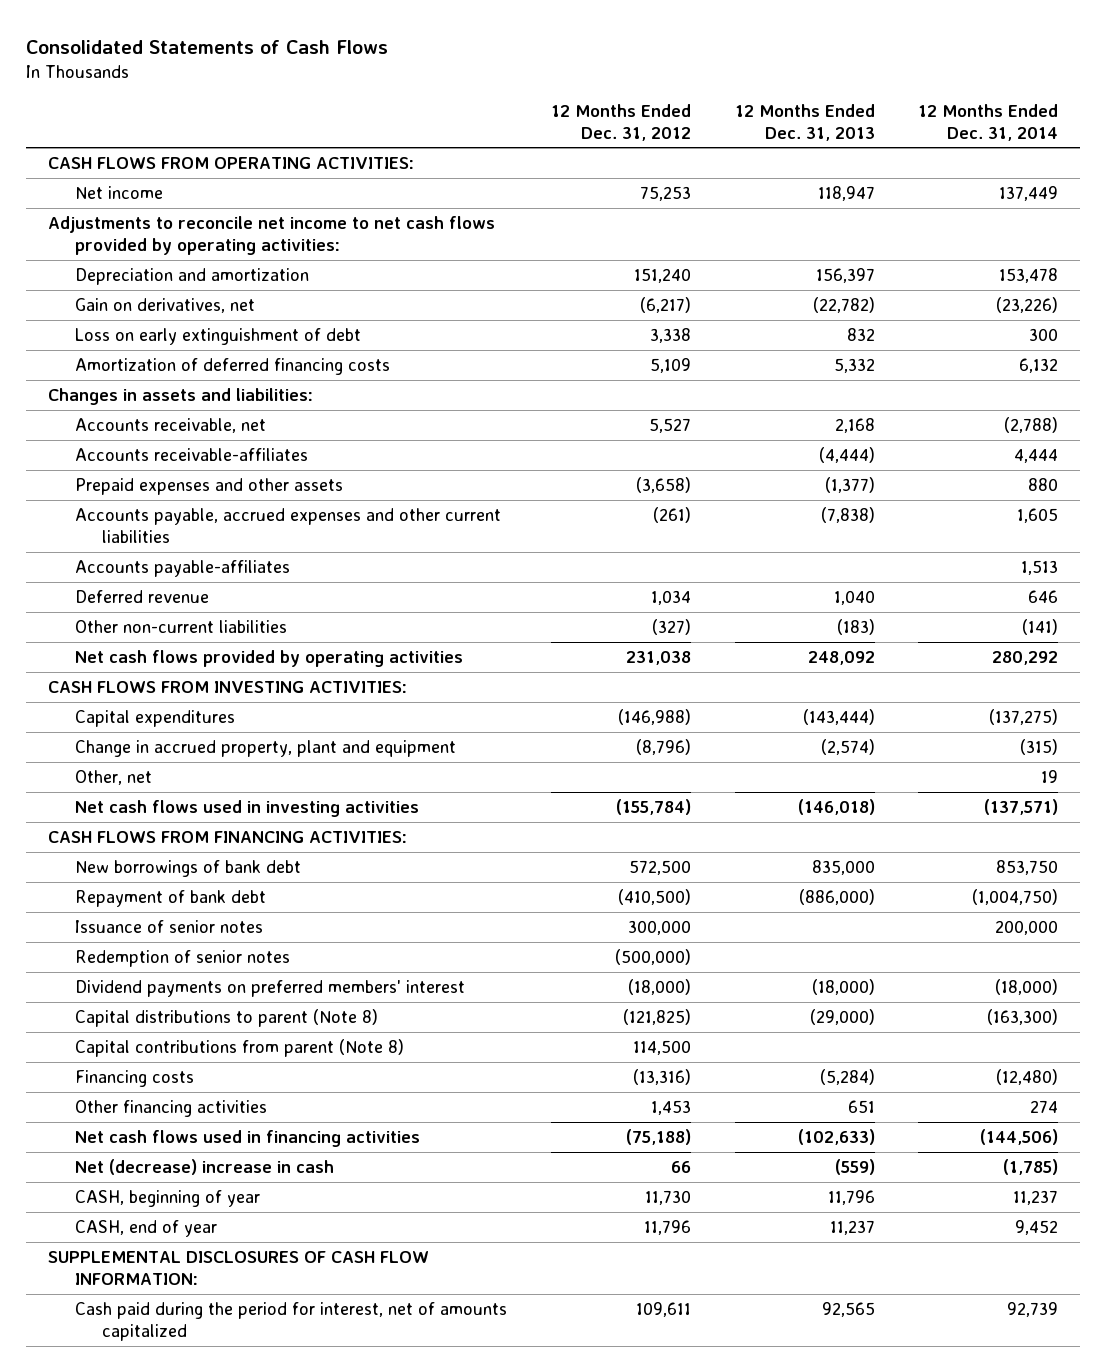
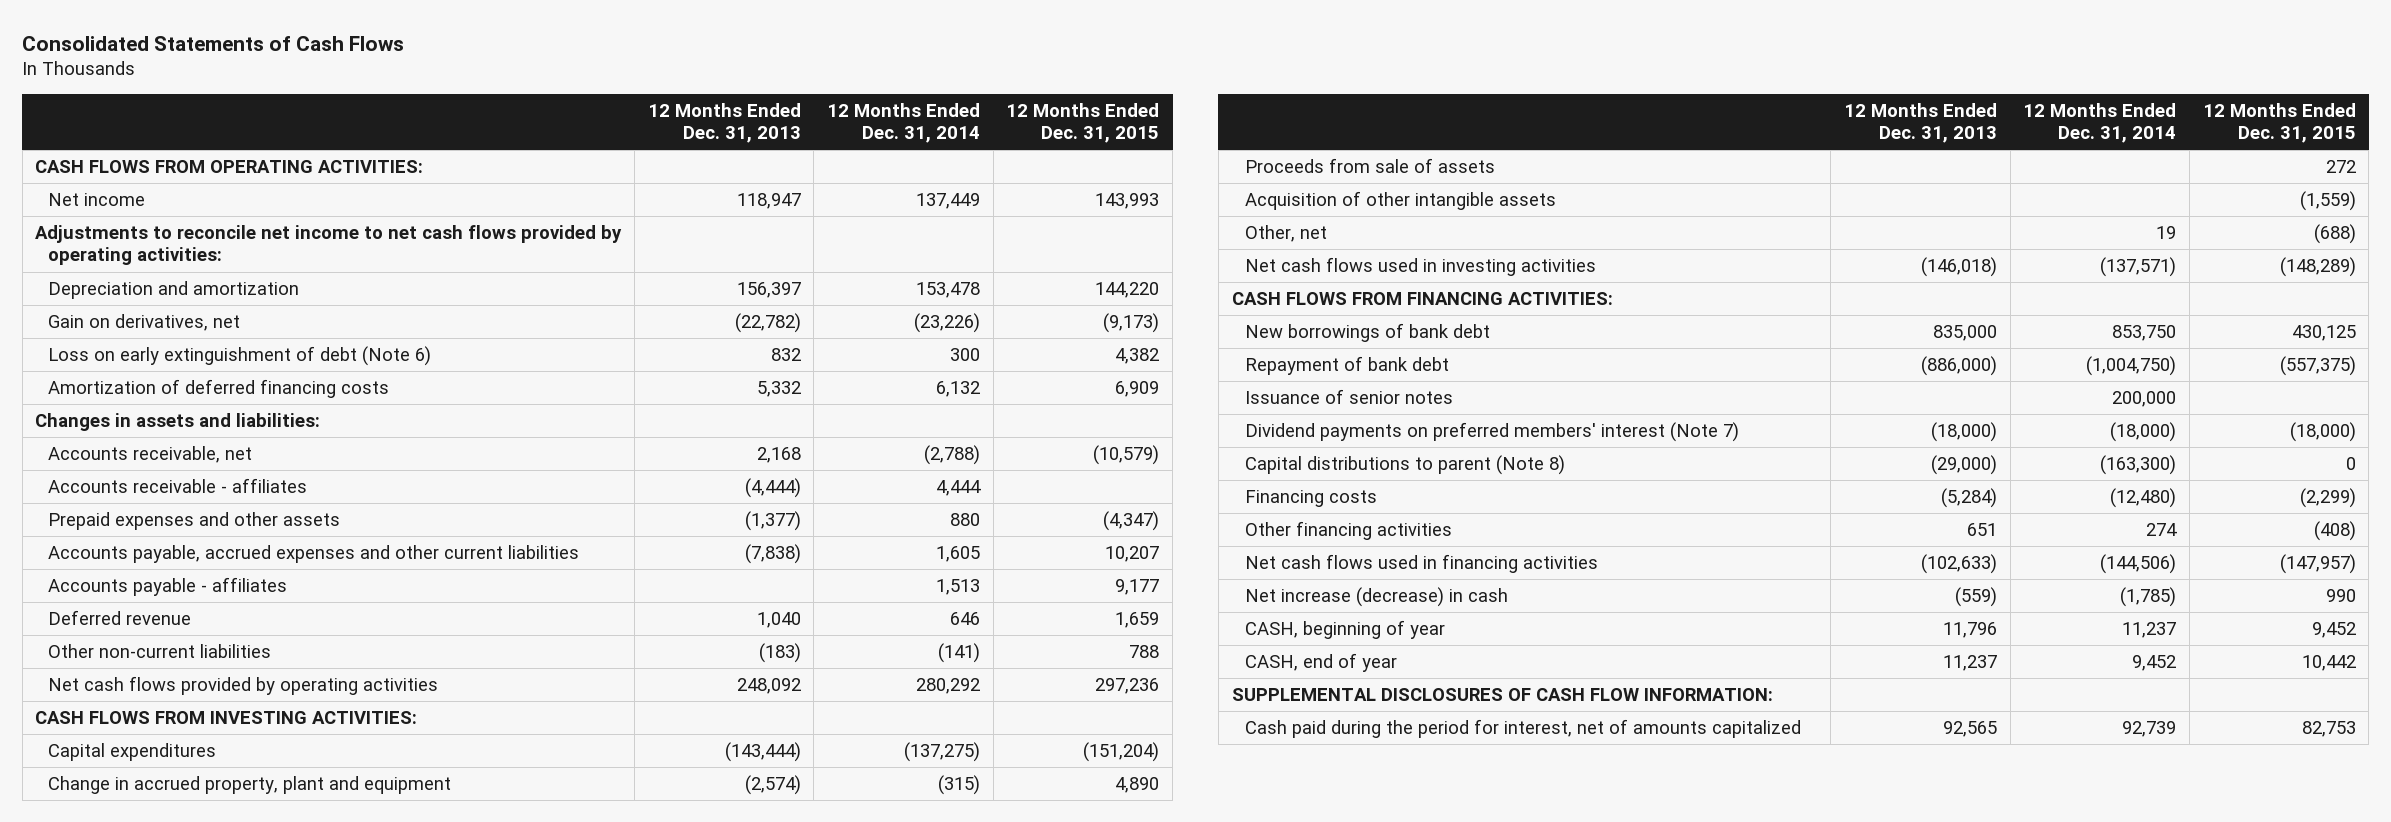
[551,103,692,141] 12 Months Ended Dec. 31, 2012 -> none
none -> [1006,102,1160,144] 12 Months Ended Dec. 31, 2015
[75,327,362,345] Loss on early extinguishment of debt -> [48,346,432,367] Loss on early extinguishment of debt (Note 6)
[75,447,309,461] Accounts receivable-affiliates -> [48,478,308,494] Accounts receivable - affiliates
[75,559,291,577] Accounts payable-affiliates -> [48,577,288,597] Accounts payable - affiliates
none -> [1244,158,1495,174] Proceeds from sale of assets
none -> [1244,191,1556,211] Acquisition of other intangible assets
[75,949,291,967] Redemption of senior notes -> none
[75,979,466,997] Dividend payments on preferred members' interest -> [1244,422,1739,443] Dividend payments on preferred members' interest (Note 7)
[75,1038,405,1057] Capital contributions from parent (Note 8) -> none
[75,1158,335,1175] Net (decrease) increase in cash -> [1244,587,1508,608] Net increase (decrease) in cash

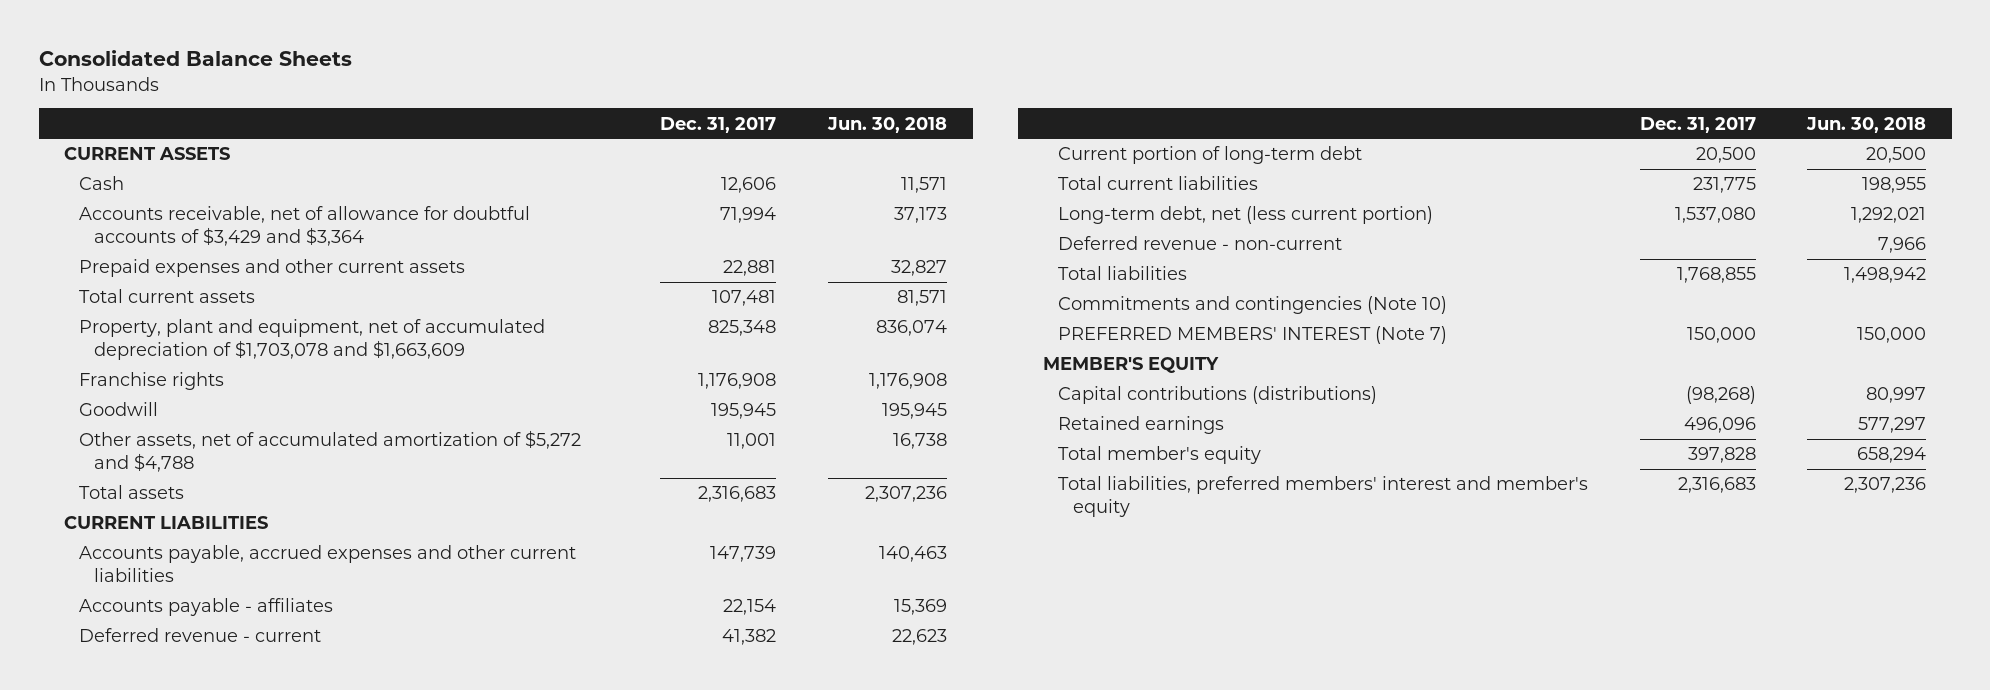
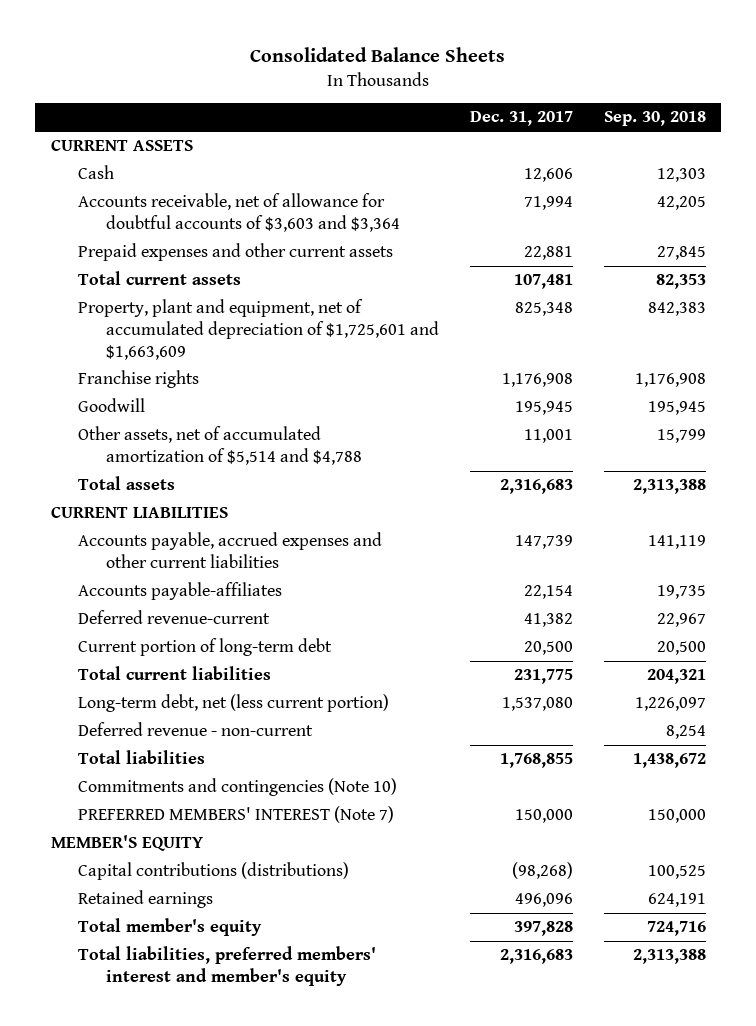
[827,116,948,133] Jun. 30, 2018 -> none
none -> [603,111,706,127] Sep. 30, 2018
[78,206,530,247] Accounts receivable, net of allowance for doubtful accounts of $3,429 and $3,364 -> [78,193,400,233] Accounts receivable, net of allowance for doubtful accounts of $3,603 and $3,364
[78,319,545,361] Property, plant and equipment, net of accumulated depreciation of $1,703,078 and $1,663,609 -> [78,299,439,360] Property, plant and equipment, net of accumulated depreciation of $1,725,601 and $1,663,609
[78,430,581,473] Other assets, net of accumulated amortization of $5,272 and $4,788 -> [78,426,362,466] Other assets, net of accumulated amortization of $5,514 and $4,788
[78,598,333,617] Accounts payable - affiliates -> [78,582,283,601] Accounts payable-affiliates
[78,628,321,643] Deferred revenue - current -> [78,610,271,625] Deferred revenue-current

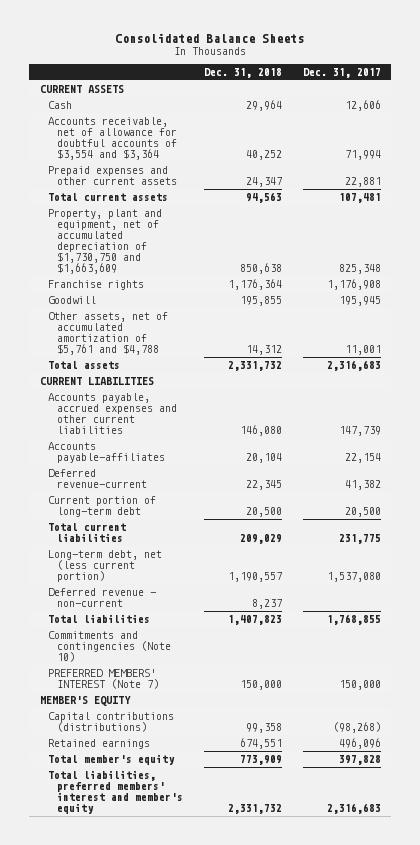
[603,111,706,127] Sep. 30, 2018 -> none
none -> [203,67,282,78] Dec. 31, 2018
[78,193,400,233] Accounts receivable, net of allowance for doubtful accounts of $3,603 and $3,364 -> [48,117,177,161] Accounts receivable, net of allowance for doubtful accounts of $3,554 and $3,364
[78,299,439,360] Property, plant and equipment, net of accumulated depreciation of $1,725,601 and $1,663,609 -> [48,209,163,275] Property, plant and equipment, net of accumulated depreciation of $1,730,750 and $1,663,609
[78,426,362,466] Other assets, net of accumulated amortization of $5,514 and $4,788 -> [48,312,169,356] Other assets, net of accumulated amortization of $5,761 and $4,788

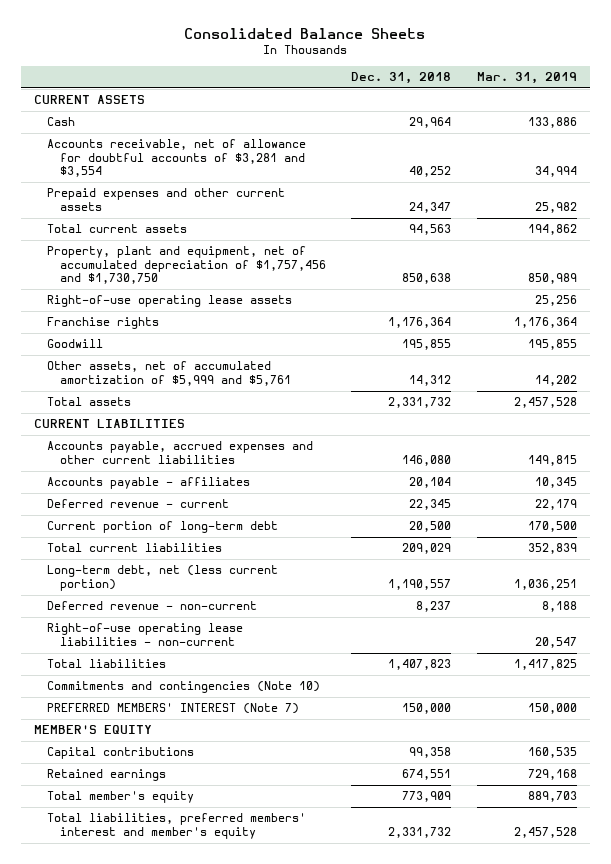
[302,67,381,78] Dec. 31, 2017 -> none
none -> [477,72,578,85] Mar. 31, 2019
[48,117,177,161] Accounts receivable, net of allowance for doubtful accounts of $3,554 and $3,364 -> [46,139,306,178] Accounts receivable, net of allowance for doubtful accounts of $3,281 and $3,554
[48,209,163,275] Property, plant and equipment, net of accumulated depreciation of $1,730,750 and $1,663,609 -> [46,246,326,285] Property, plant and equipment, net of accumulated depreciation of $1,757,456 and $1,730,750
none -> [46,295,292,308] Right-of-use operating lease assets
[48,312,169,356] Other assets, net of accumulated amortization of $5,761 and $4,788 -> [46,361,291,386] Other assets, net of accumulated amortization of $5,999 and $5,761
[48,442,165,464] Accounts payable-affiliates -> [46,477,250,490] Accounts payable - affiliates
[48,469,147,489] Deferred revenue-current -> [46,499,229,509] Deferred revenue - current
none -> [46,623,243,646] Right-of-use operating lease liabilities - non-current
[48,712,175,733] Capital contributions (distributions) -> [46,747,194,760] Capital contributions

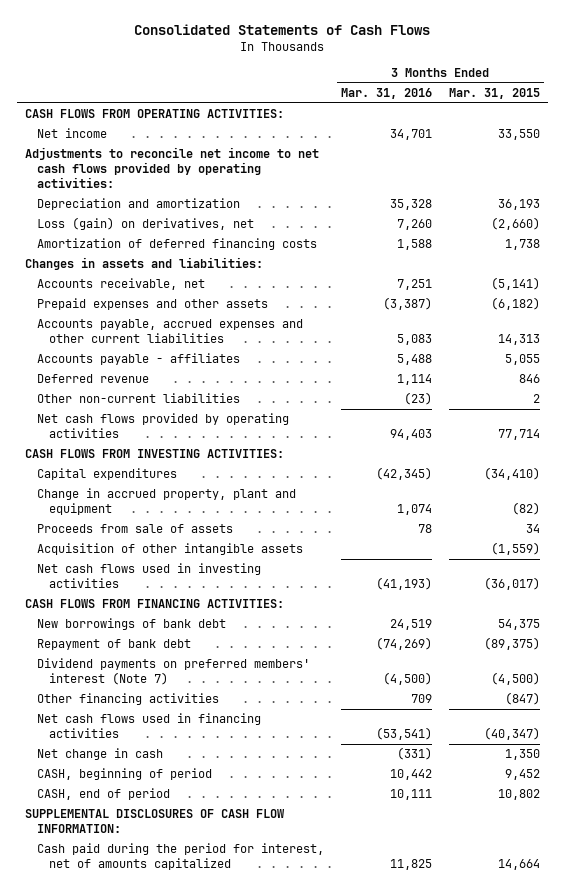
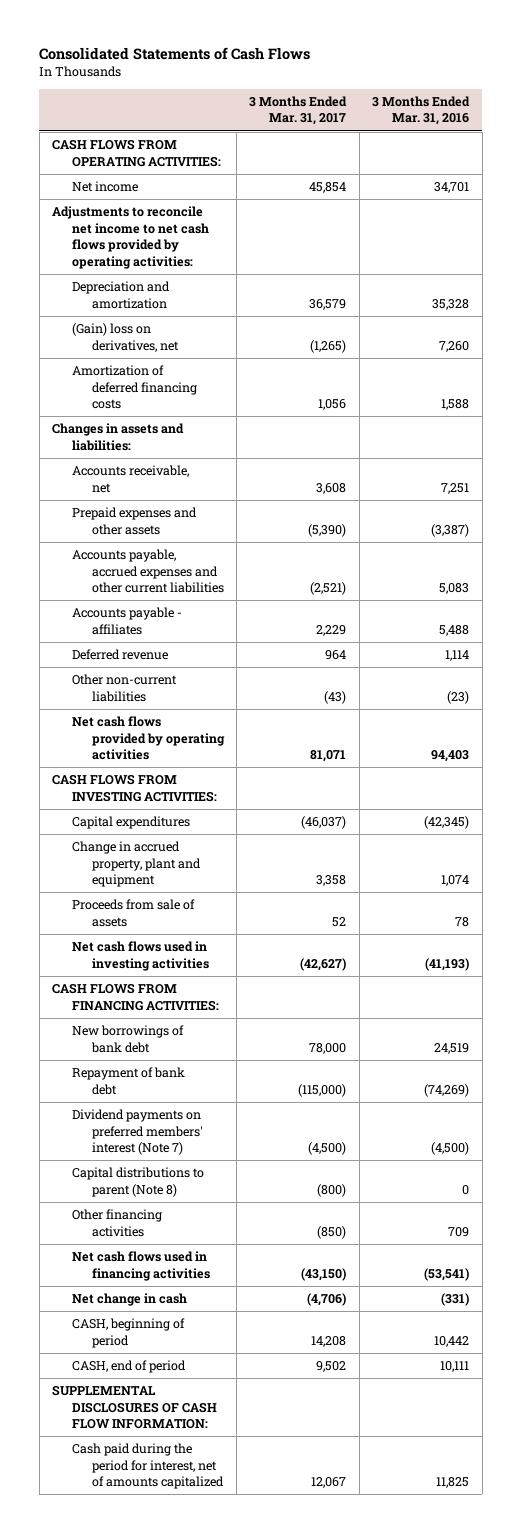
[448,87,540,99] Mar. 31, 2015 -> none
none -> [249,95,348,126] 3 Months Ended Mar. 31, 2017
[37,217,255,231] Loss (gain) on derivatives, net -> [71,323,179,352] (Gain) loss on derivatives, net
[37,543,304,556] Acquisition of other intangible assets -> none
none -> [71,1167,204,1197] Capital distributions to parent (Note 8)

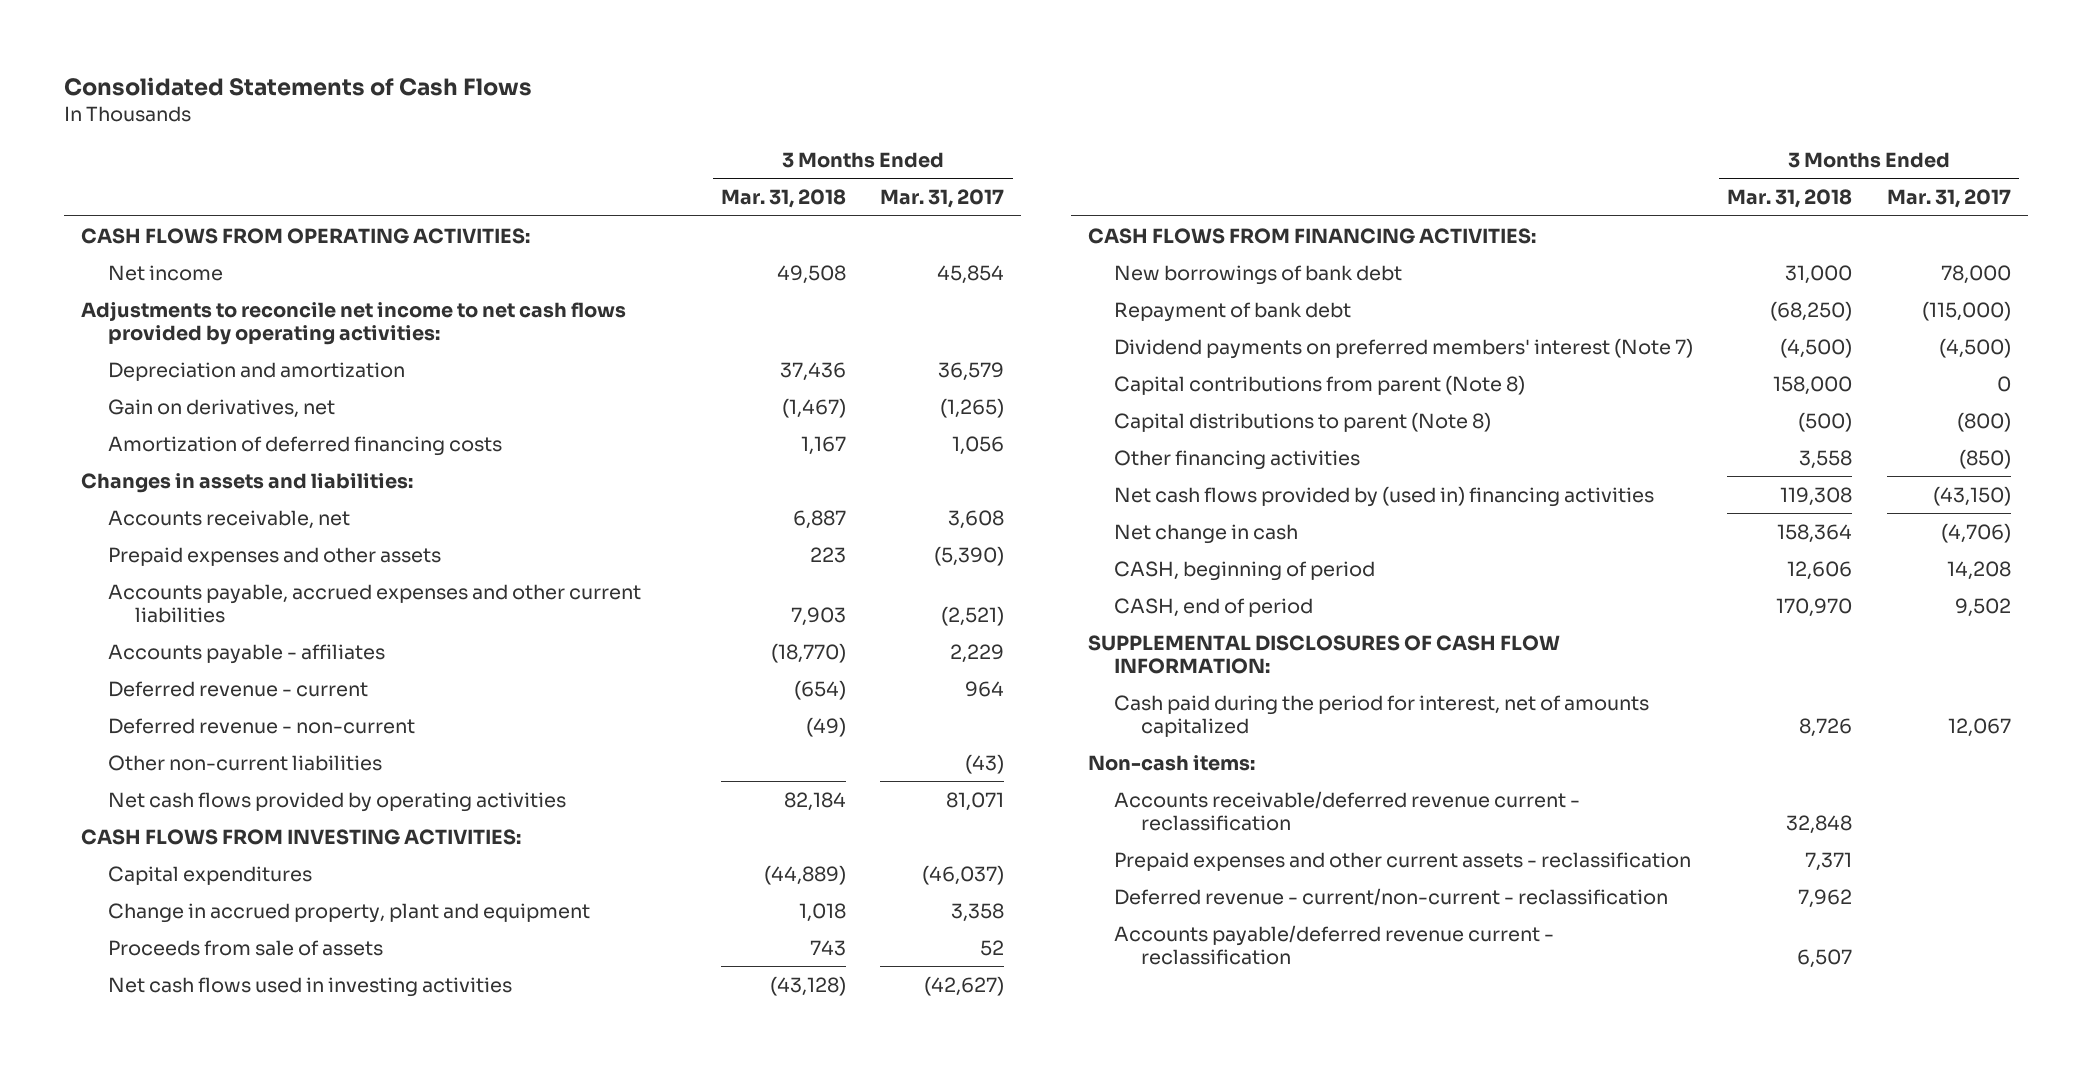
[372,95,471,126] 3 Months Ended Mar. 31, 2016 -> none
none -> [721,189,847,209] Mar. 31, 2018
[71,323,179,352] (Gain) loss on derivatives, net -> [108,398,336,418] Gain on derivatives, net
[71,649,168,661] Deferred revenue -> [108,680,369,697] Deferred revenue - current
none -> [108,717,416,734] Deferred revenue - non-current
none -> [1114,374,1526,395] Capital contributions from parent (Note 8)
[71,1251,210,1281] Net cash flows used in financing activities -> [1114,485,1655,507] Net cash flows provided by (used in) financing activities
none -> [1087,754,1255,771] Non-cash items:
none -> [1114,790,1581,831] Accounts receivable/deferred revenue current - reclassification
none -> [1114,851,1692,871] Prepaid expenses and other current assets - reclassification
none -> [1114,887,1669,906] Deferred revenue - current/non-current - reclassification
none -> [1114,924,1555,965] Accounts payable/deferred revenue current - reclassification

